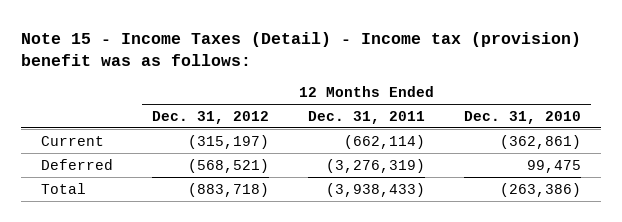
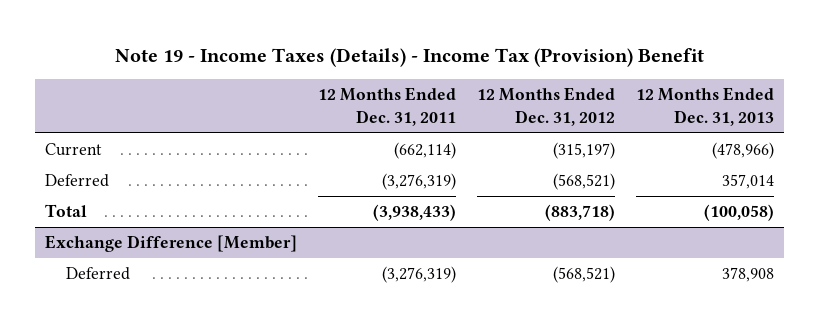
[21,31,582,67] Note 15 - Income Taxes (Detail) - Income tax (provision) benefit was as follows: -> [114,47,704,67] Note 19 - Income Taxes (Details) - Income Tax (Provision) Benefit
[464,110,582,124] Dec. 31, 2010 -> none
none -> [635,87,774,126] 12 Months Ended Dec. 31, 2013
none -> [45,235,298,253] Exchange Difference [Member]
none -> [65,267,130,281] Deferred

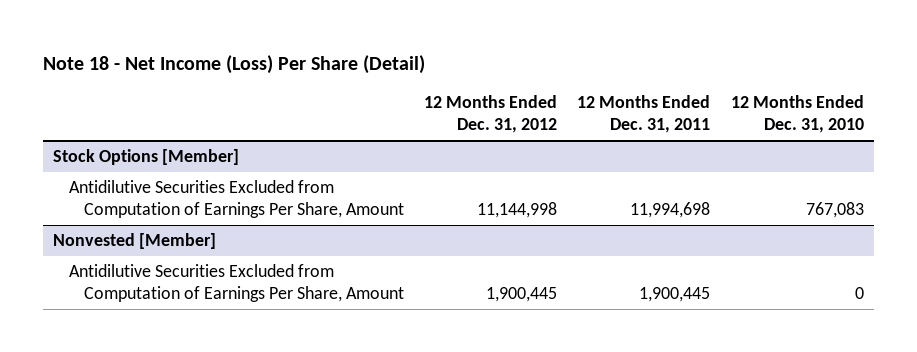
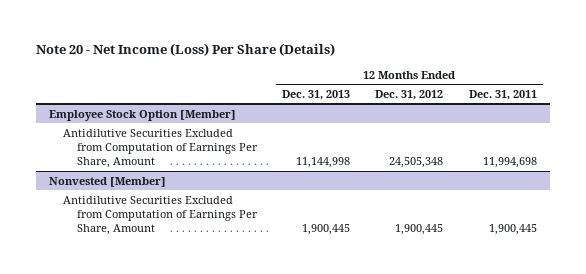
[43,54,426,74] Note 18 - Net Income (Loss) Per Share (Detail) -> [36,42,336,56] Note 20 - Net Income (Loss) Per Share (Details)
[730,95,864,133] 12 Months Ended Dec. 31, 2010 -> none
none -> [281,89,350,100] Dec. 31, 2013
[53,149,240,166] Stock Options [Member] -> [49,109,237,121] Employee Stock Option [Member]
[477,201,558,218] 11,144,998 -> [389,157,444,169] 24,505,348

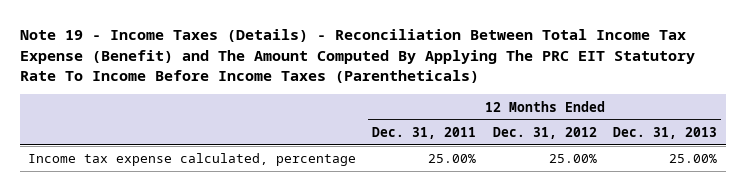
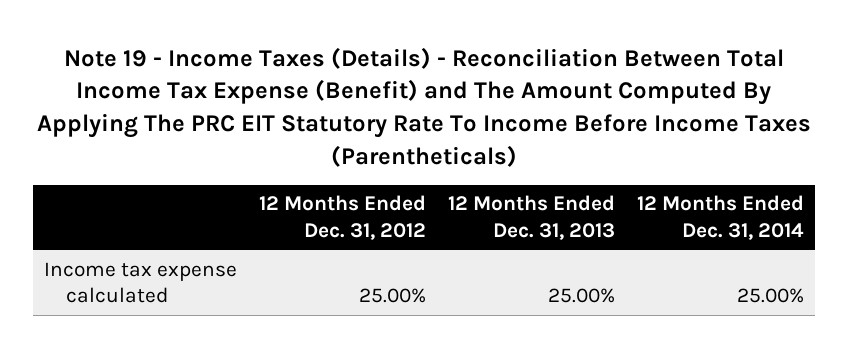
[372,126,477,139] Dec. 31, 2011 -> none
none -> [636,195,804,240] 12 Months Ended Dec. 31, 2014
[27,153,356,167] Income tax expense calculated, percentage -> [44,261,238,304] Income tax expense calculated

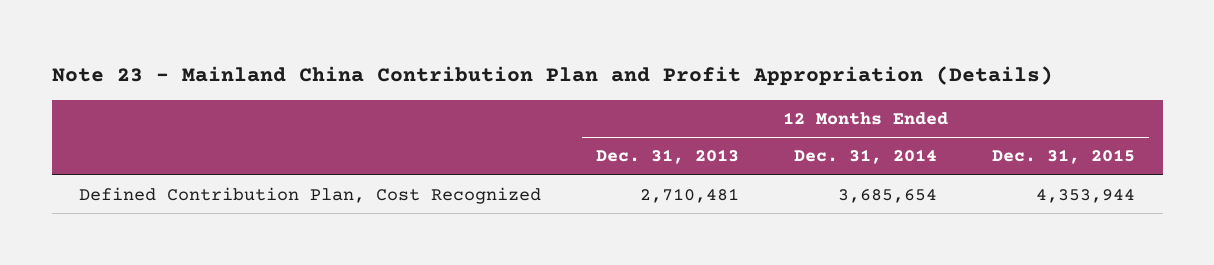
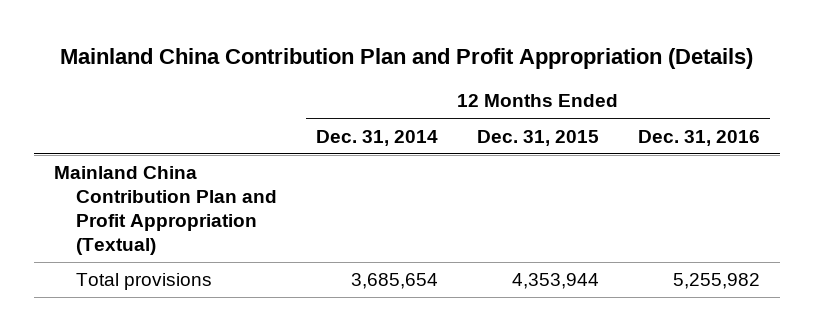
[51,65,1053,86] Note 23 - Mainland China Contribution Plan and Profit Appropriation (Details) -> [59,47,753,69] Mainland China Contribution Plan and Profit Appropriation (Details)
[596,149,740,165] Dec. 31, 2013 -> none
none -> [638,129,761,146] Dec. 31, 2016
none -> [53,166,277,256] Mainland China Contribution Plan and Profit Appropriation (Textual)
[79,187,542,205] Defined Contribution Plan, Cost Recognized -> [75,273,212,291] Total provisions

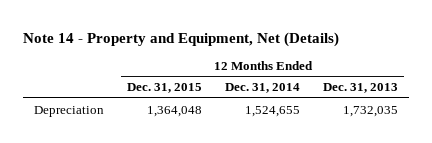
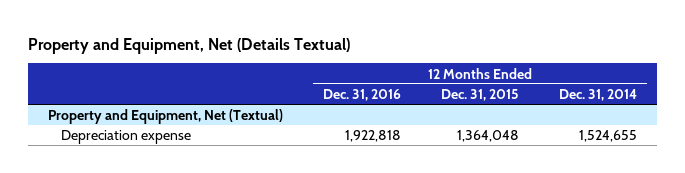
[22,31,339,47] Note 14 - Property and Equipment, Net (Details) -> [27,37,350,54] Property and Equipment, Net (Details Textual)
[322,83,398,94] Dec. 31, 2013 -> none
none -> [323,89,402,102] Dec. 31, 2016
none -> [47,109,283,125] Property and Equipment, Net (Textual)
[34,105,105,117] Depreciation -> [61,130,192,145] Depreciation expense

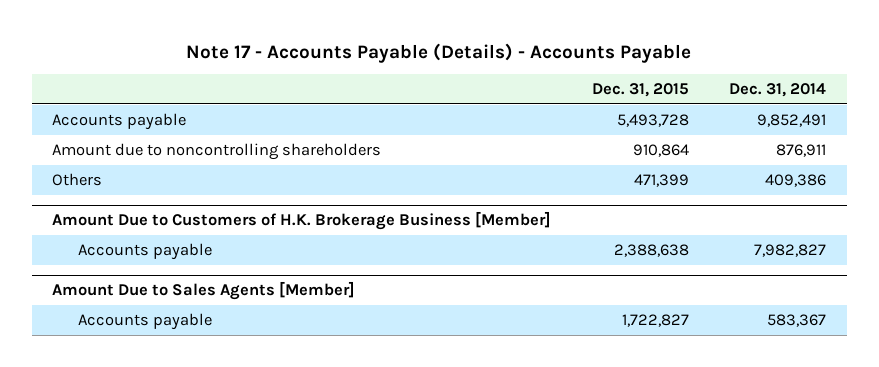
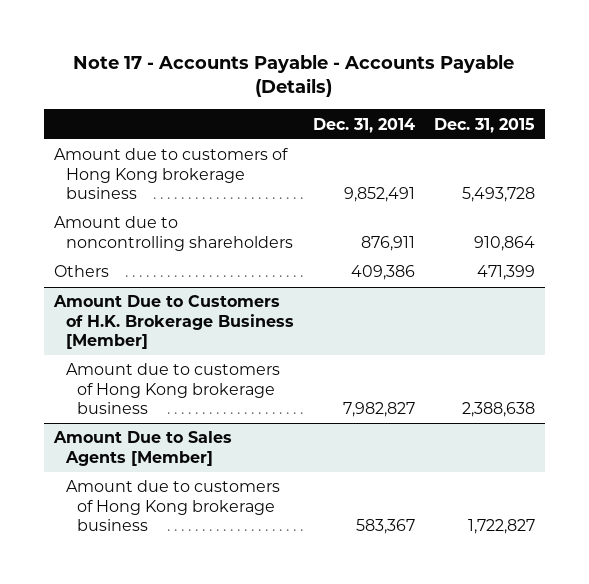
[186,42,692,63] Note 17 - Accounts Payable (Details) - Accounts Payable -> [73,54,515,98] Note 17 - Accounts Payable - Accounts Payable (Details)
[52,113,187,131] Accounts payable -> [53,148,288,200] Amount due to customers of Hong Kong brokerage business
[77,243,212,261] Accounts payable -> [65,363,280,415] Amount due to customers of Hong Kong brokerage business
[77,313,212,331] Accounts payable -> [65,480,280,532] Amount due to customers of Hong Kong brokerage business

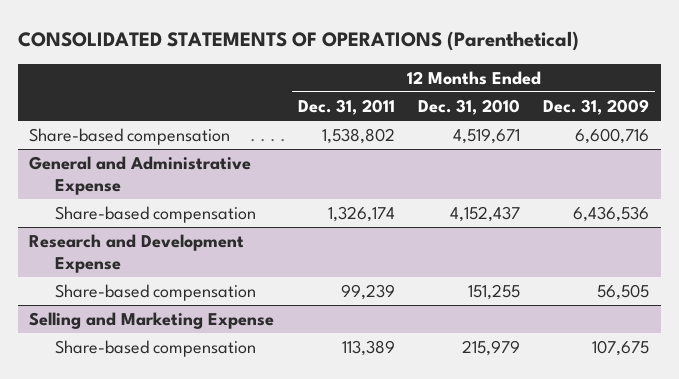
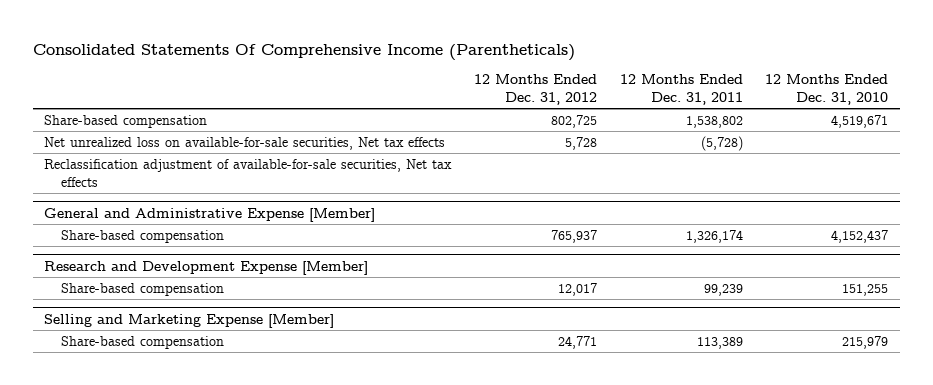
[17,30,579,51] CONSOLIDATED STATEMENTS OF OPERATIONS (Parenthetical) -> [33,43,576,61] Consolidated Statements Of Comprehensive Income (Parentheticals)
[543,98,650,115] Dec. 31, 2009 -> none
none -> [474,74,598,106] 12 Months Ended Dec. 31, 2012
none -> [44,136,446,150] Net unrealized loss on available-for-sale securities, Net tax effects
none -> [44,158,453,187] Reclassification adjustment of available-for-sale securities, Net tax effects
[29,156,252,195] General and Administrative Expense -> [44,207,376,222] General and Administrative Expense [Member]
[29,234,245,273] Research and Development Expense -> [44,260,369,275] Research and Development Expense [Member]
[29,312,275,330] Selling and Marketing Expense -> [44,313,335,328] Selling and Marketing Expense [Member]

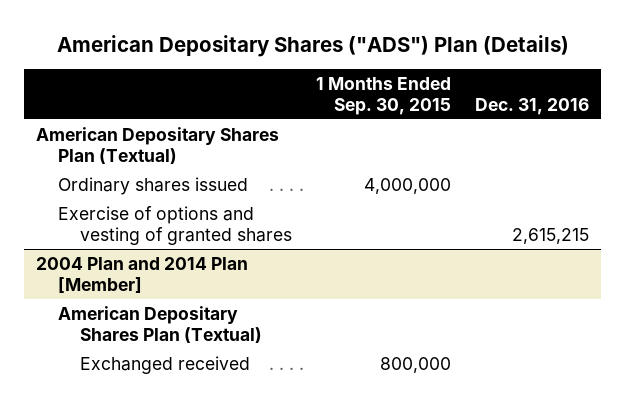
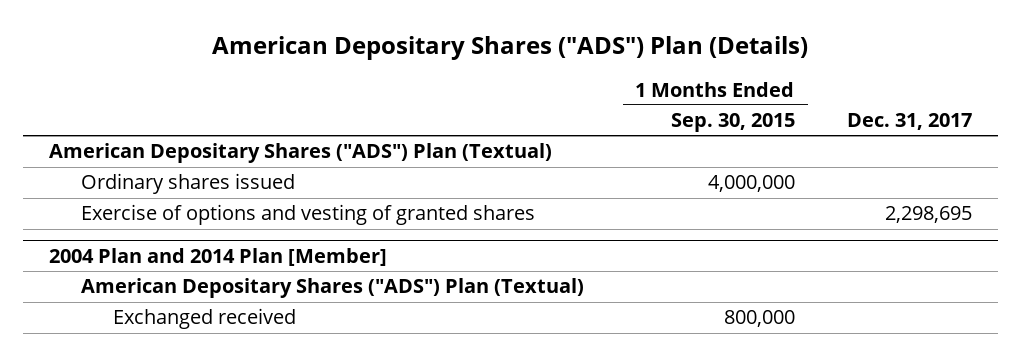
[474,97,589,115] Dec. 31, 2016 -> none
none -> [846,113,972,131] Dec. 31, 2017
[36,126,280,164] American Depositary Shares Plan (Textual) -> [48,143,552,164] American Depositary Shares ("ADS") Plan (Textual)
[58,305,262,343] American Depositary Shares Plan (Textual) -> [80,278,584,299] American Depositary Shares ("ADS") Plan (Textual)

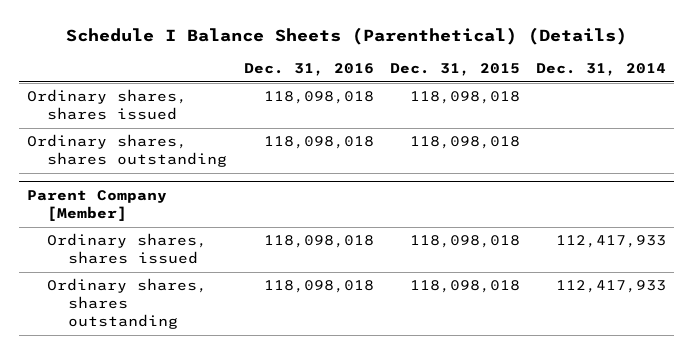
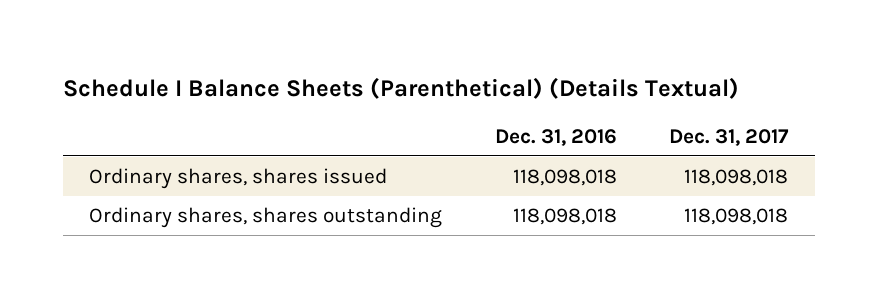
[65,26,627,45] Schedule I Balance Sheets (Parenthetical) (Details) -> [63,76,740,99] Schedule I Balance Sheets (Parenthetical) (Details Textual)
[389,63,520,77] Dec. 31, 2015 -> none
[536,63,667,77] Dec. 31, 2014 -> none
none -> [669,128,790,146] Dec. 31, 2017
[26,190,167,222] Parent Company [Member] -> none
[47,233,208,265] Ordinary shares, shares issued -> none
[47,278,208,330] Ordinary shares, shares outstanding -> none

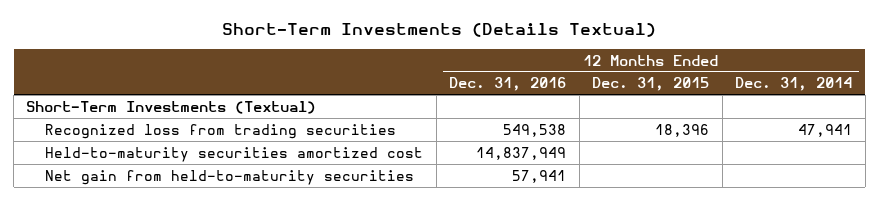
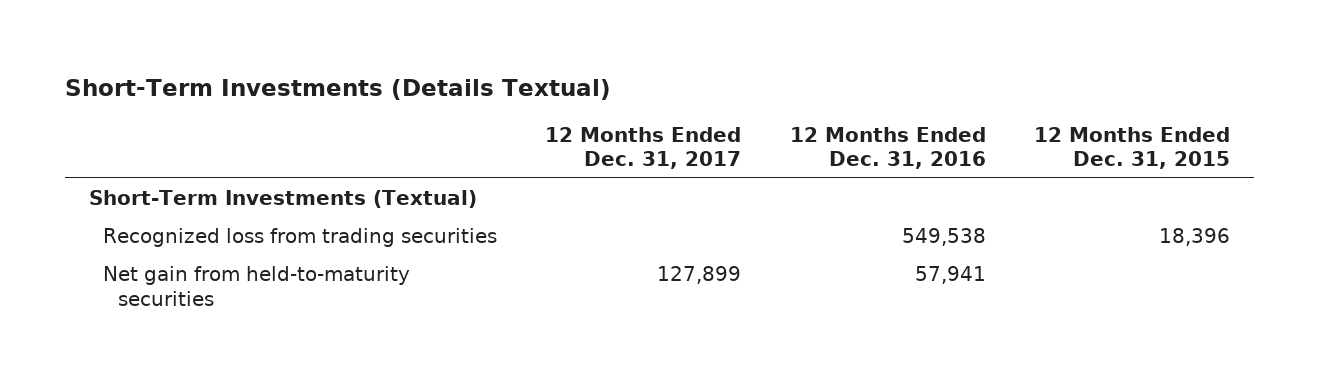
[735,77,853,92] Dec. 31, 2014 -> none
none -> [545,126,742,170] 12 Months Ended Dec. 31, 2017
[45,146,424,162] Held-to-maturity securities amortized cost -> none

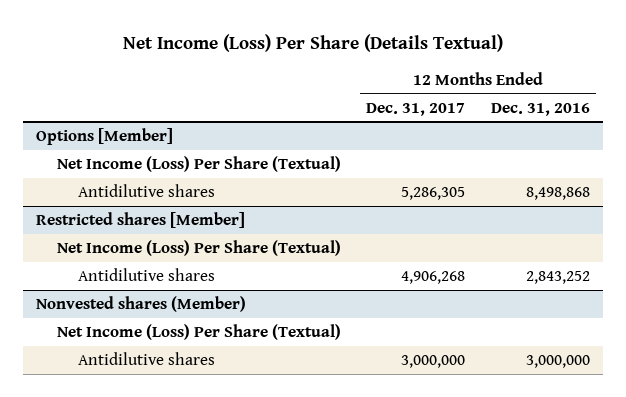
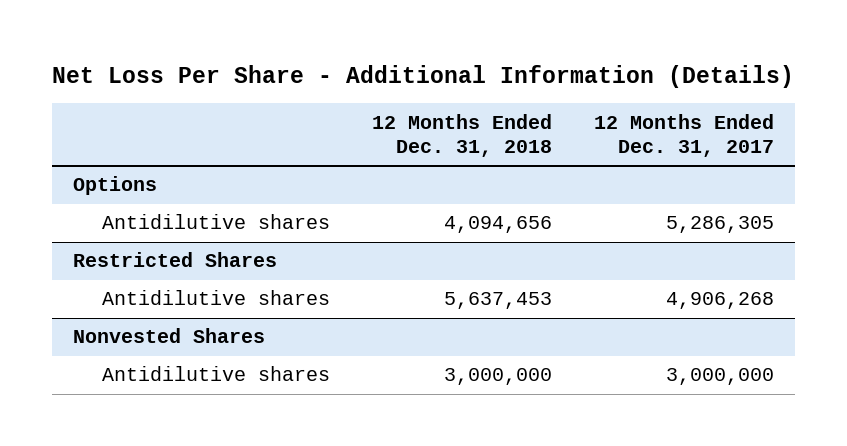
[122,33,503,52] Net Income (Loss) Per Share (Details Textual) -> [52,65,795,89] Net Loss Per Share - Additional Information (Details)
[490,102,590,116] Dec. 31, 2016 -> none
none -> [371,113,552,158] 12 Months Ended Dec. 31, 2018
[56,156,341,173] Net Income (Loss) Per Share (Textual) -> none
[35,128,173,146] Options [Member] -> [73,176,158,196] Options
[56,240,341,257] Net Income (Loss) Per Share (Textual) -> none
[35,212,245,229] Restricted shares [Member] -> [73,252,278,268] Restricted Shares
[56,324,341,341] Net Income (Loss) Per Share (Textual) -> none
[35,296,246,313] Nonvested shares (Member) -> [73,328,266,344] Nonvested Shares

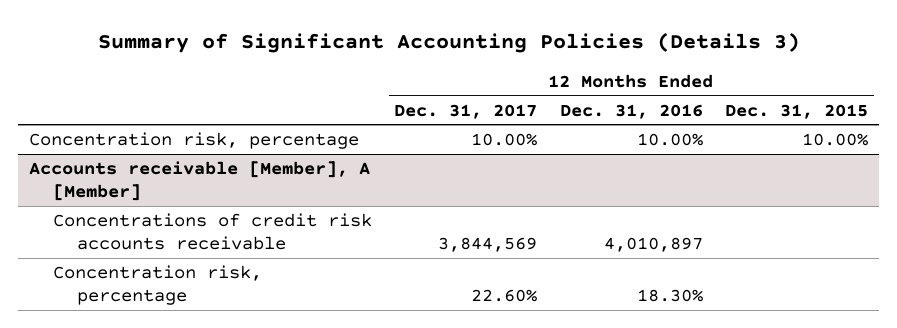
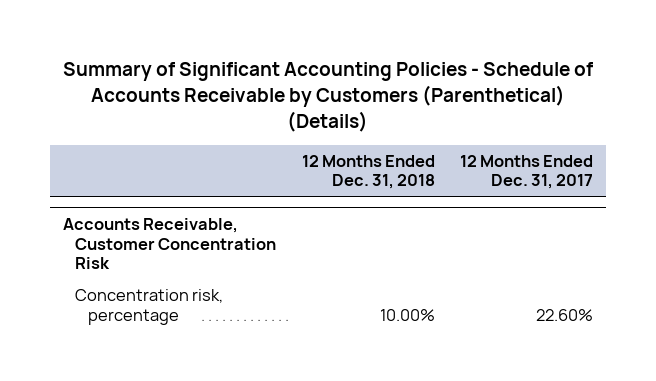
[97,31,800,53] Summary of Significant Accounting Policies (Details 3) -> [62,61,593,132] Summary of Significant Accounting Policies - Schedule of Accounts Receivable by Customers (Parenthetical) (Details)
[559,103,703,119] Dec. 31, 2016 -> none
[725,103,869,119] Dec. 31, 2015 -> none
none -> [301,154,435,190] 12 Months Ended Dec. 31, 2018
[29,131,360,149] Concentration risk, percentage -> none
[29,160,371,202] Accounts receivable [Member], A [Member] -> none
[53,212,373,251] Concentrations of credit risk accounts receivable -> none
none -> [62,218,277,270] Accounts Receivable, Customer Concentration Risk

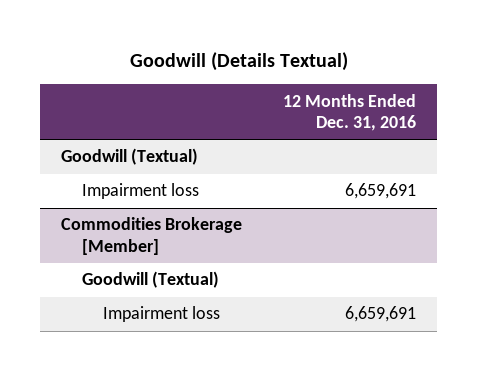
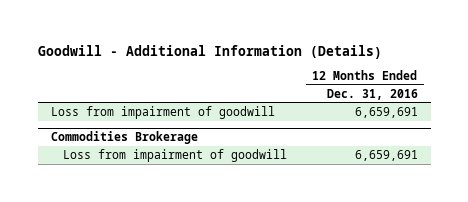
[129,51,348,71] Goodwill (Details Textual) -> [37,44,382,59] Goodwill - Additional Information (Details)
[60,148,198,166] Goodwill (Textual) -> none
[81,271,219,289] Goodwill (Textual) -> none
[81,183,199,200] Impairment loss -> [50,105,275,119] Loss from impairment of goodwill
[60,217,242,255] Commodities Brokerage [Member] -> [50,131,198,145] Commodities Brokerage
[102,306,220,323] Impairment loss -> [62,148,287,162] Loss from impairment of goodwill

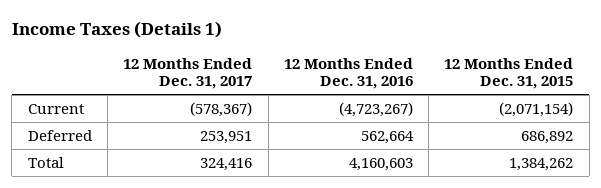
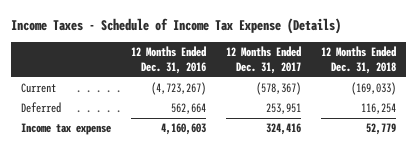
[11,21,222,39] Income Taxes (Details 1) -> [11,17,342,34] Income Taxes - Schedule of Income Tax Expense (Details)
[444,57,574,90] 12 Months Ended Dec. 31, 2015 -> none
none -> [320,45,396,75] 12 Months Ended Dec. 31, 2018
[27,156,64,168] Total -> [20,123,111,136] Income tax expense

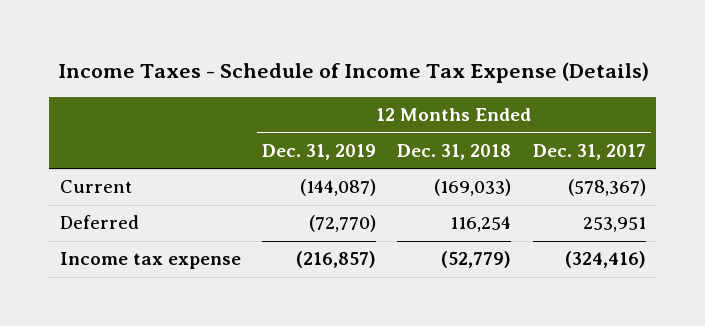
[130,45,206,75] 12 Months Ended Dec. 31, 2016 -> none
none -> [261,144,376,161] Dec. 31, 2019
[265,123,301,136] 324,416 -> [564,251,646,269] (324,416)
[365,123,396,136] 52,779 -> [441,251,512,269] (52,779)

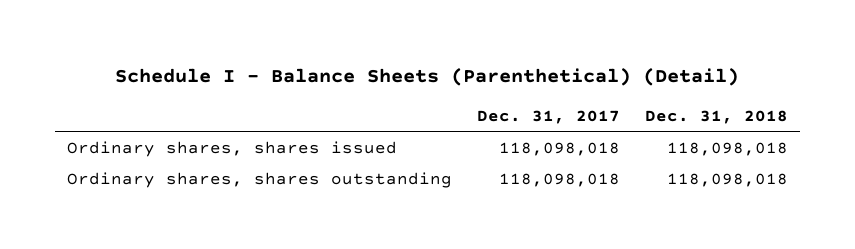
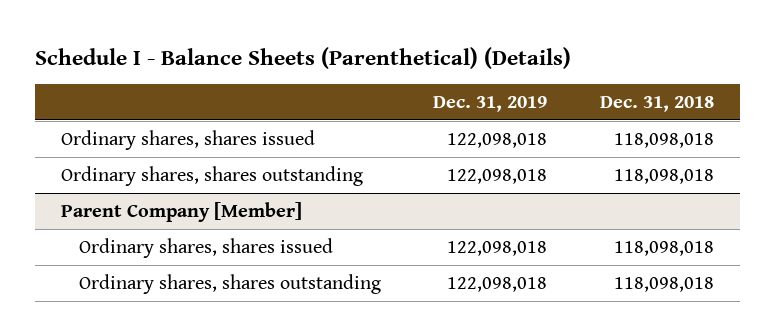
[115,68,740,87] Schedule I - Balance Sheets (Parenthetical) (Detail) -> [34,46,571,69] Schedule I - Balance Sheets (Parenthetical) (Details)
[476,109,620,124] Dec. 31, 2017 -> none
none -> [433,95,548,112] Dec. 31, 2019
none -> [60,201,302,222] Parent Company [Member]
none -> [78,237,333,258] Ordinary shares, shares issued
none -> [78,273,381,294] Ordinary shares, shares outstanding

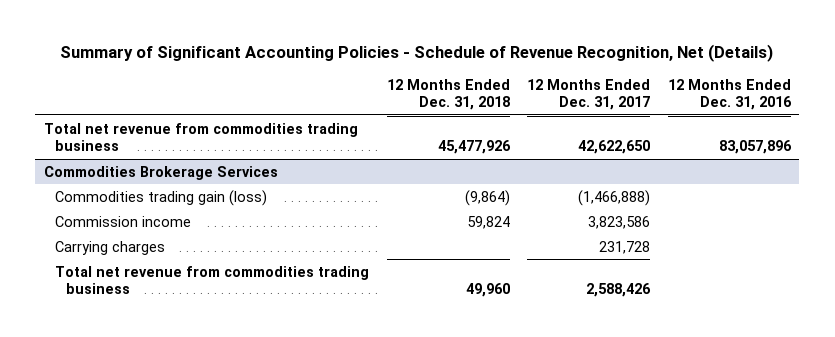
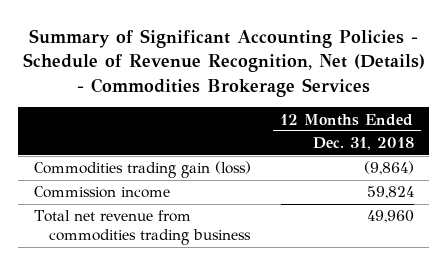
[60,43,774,62] Summary of Significant Accounting Policies - Schedule of Revenue Recognition, Net (Details) -> [22,28,425,97] Summary of Significant Accounting Policies - Schedule of Revenue Recognition, Net (Details) - Commodities Brokerage Services
[527,78,651,111] 12 Months Ended Dec. 31, 2017 -> none
[667,78,792,111] 12 Months Ended Dec. 31, 2016 -> none
[43,122,358,152] Total net revenue from commodities trading business -> none
[43,165,278,180] Commodities Brokerage Services -> none
[55,240,166,255] Carrying charges -> none

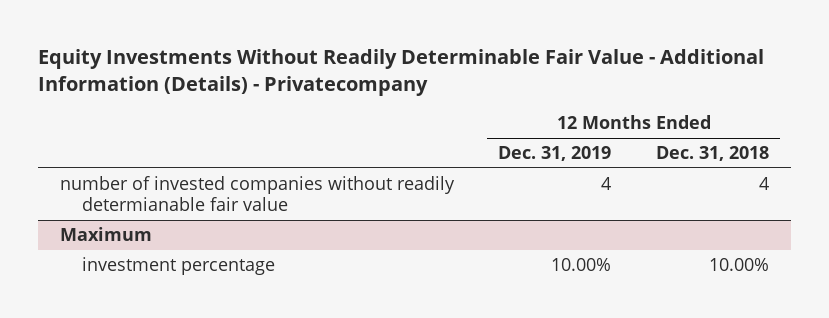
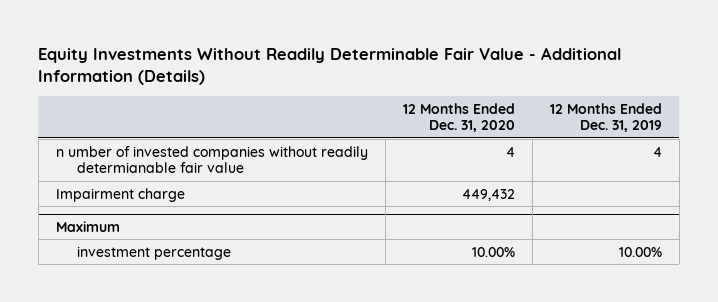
[37,49,764,97] Equity Investments Without Readily Determinable Fair Value - Additional Information (Details) - Privatecompany -> [38,47,622,86] Equity Investments Without Readily Determinable Fair Value - Additional Information (Details)
[655,146,769,162] Dec. 31, 2018 -> none
none -> [402,102,515,133] 12 Months Ended Dec. 31, 2020
[59,175,455,212] number of invested companies without readily determianable fair value -> [55,145,368,174] n umber of invested companies without readily determianable fair value
none -> [55,187,185,202] Impairment charge

